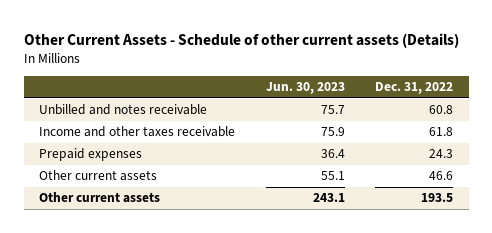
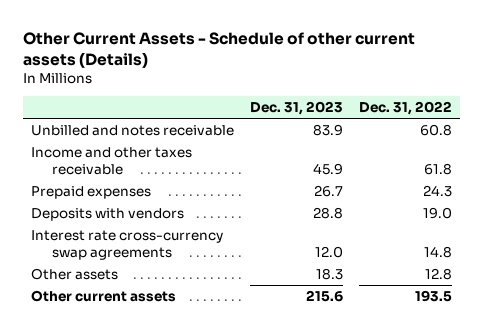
[265,82,345,95] Jun. 30, 2023 -> none
none -> [249,101,343,116] Dec. 31, 2023
none -> [30,207,184,221] Deposits with vendors
none -> [30,229,223,261] Interest rate cross-currency swap agreements
[39,170,158,182] Other current assets -> [30,267,118,280] Other assets
[429,171,454,181] 46.6 -> [424,267,452,280] 12.8

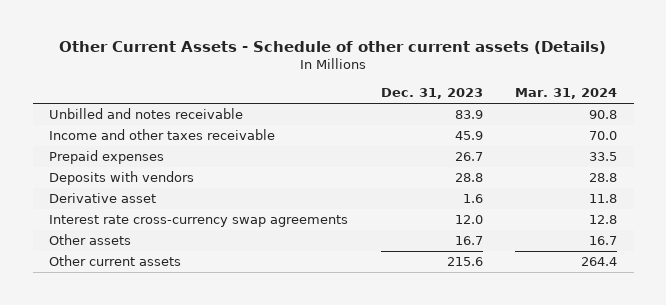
[358,101,452,116] Dec. 31, 2022 -> none
none -> [515,88,618,100] Mar. 31, 2024
none -> [48,193,156,204] Derivative asset
[315,267,343,280] 18.3 -> [454,236,483,246] 16.7

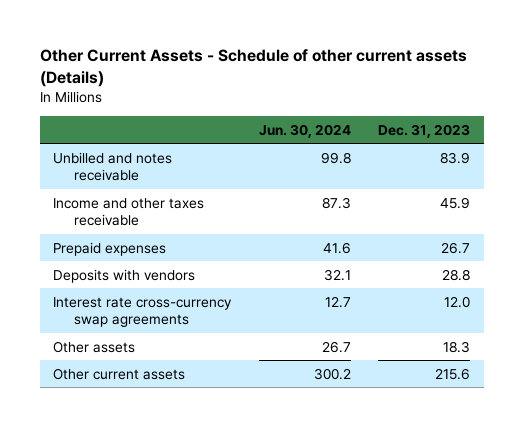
[515,88,618,100] Mar. 31, 2024 -> none
none -> [258,123,351,138] Jun. 30, 2024
[48,193,156,204] Derivative asset -> none
[454,236,483,246] 16.7 -> [443,340,471,353] 18.3

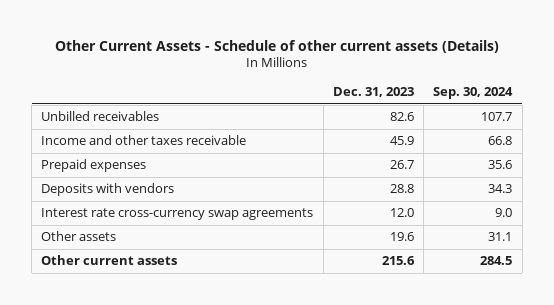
[258,123,351,138] Jun. 30, 2024 -> none
none -> [433,87,514,100] Sep. 30, 2024
[53,151,173,182] Unbilled and notes receivable -> [41,111,160,122] Unbilled receivables
[440,151,471,164] 83.9 -> [389,112,414,122] 82.6
[443,340,471,353] 18.3 -> [389,232,414,242] 19.6

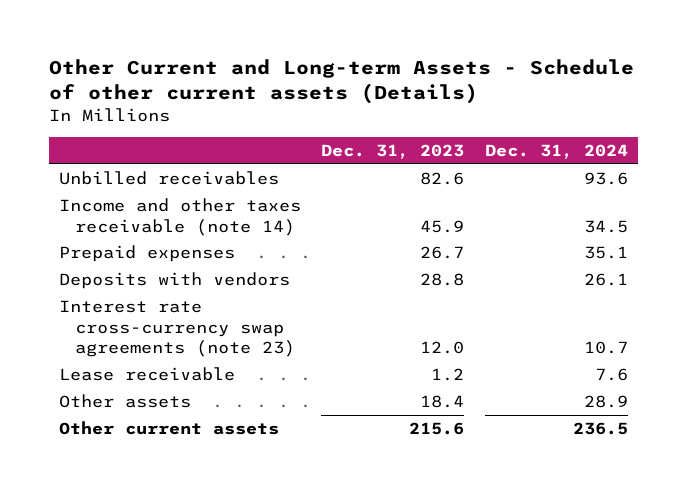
[54,39,499,53] Other Current Assets - Schedule of other current assets (Details) -> [48,58,634,104] Other Current and Long-term Assets - Schedule of other current assets (Details)
[433,87,514,100] Sep. 30, 2024 -> none
none -> [484,143,628,159] Dec. 31, 2024
[41,135,247,146] Income and other taxes receivable -> [58,198,301,236] Income and other taxes receivable (note 14)
[41,208,314,221] Interest rate cross-currency swap agreements -> [58,300,295,358] Interest rate cross-currency swap agreements (note 23)
none -> [58,367,235,382] Lease receivable
[389,232,414,242] 19.6 -> [420,395,465,409] 18.4

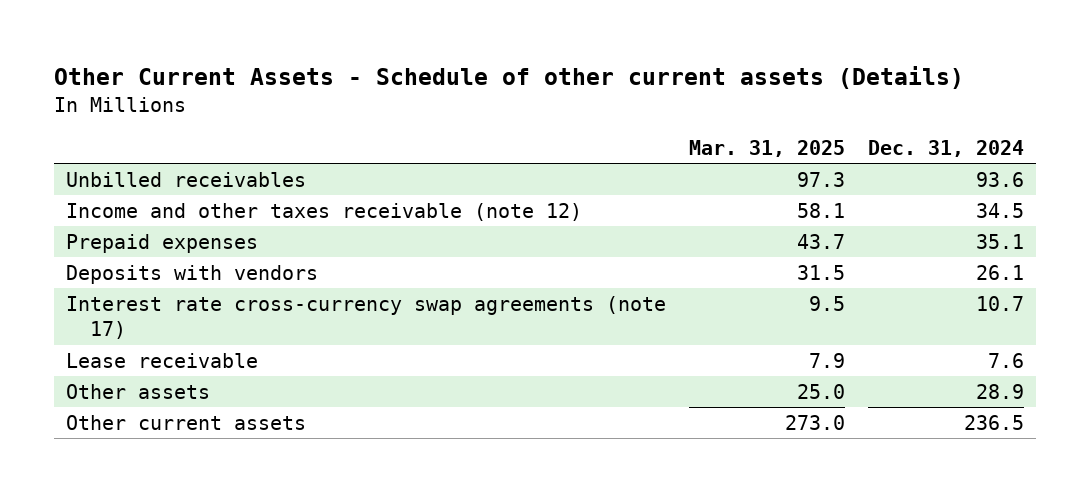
[48,58,634,104] Other Current and Long-term Assets - Schedule of other current assets (Details) -> [54,66,965,90] Other Current Assets - Schedule of other current assets (Details)
[321,143,465,159] Dec. 31, 2023 -> none
none -> [688,139,845,157] Mar. 31, 2025
[58,198,301,236] Income and other taxes receivable (note 14) -> [65,202,582,221] Income and other taxes receivable (note 12)
[58,300,295,358] Interest rate cross-currency swap agreements (note 23) -> [65,295,666,340] Interest rate cross-currency swap agreements (note 17)

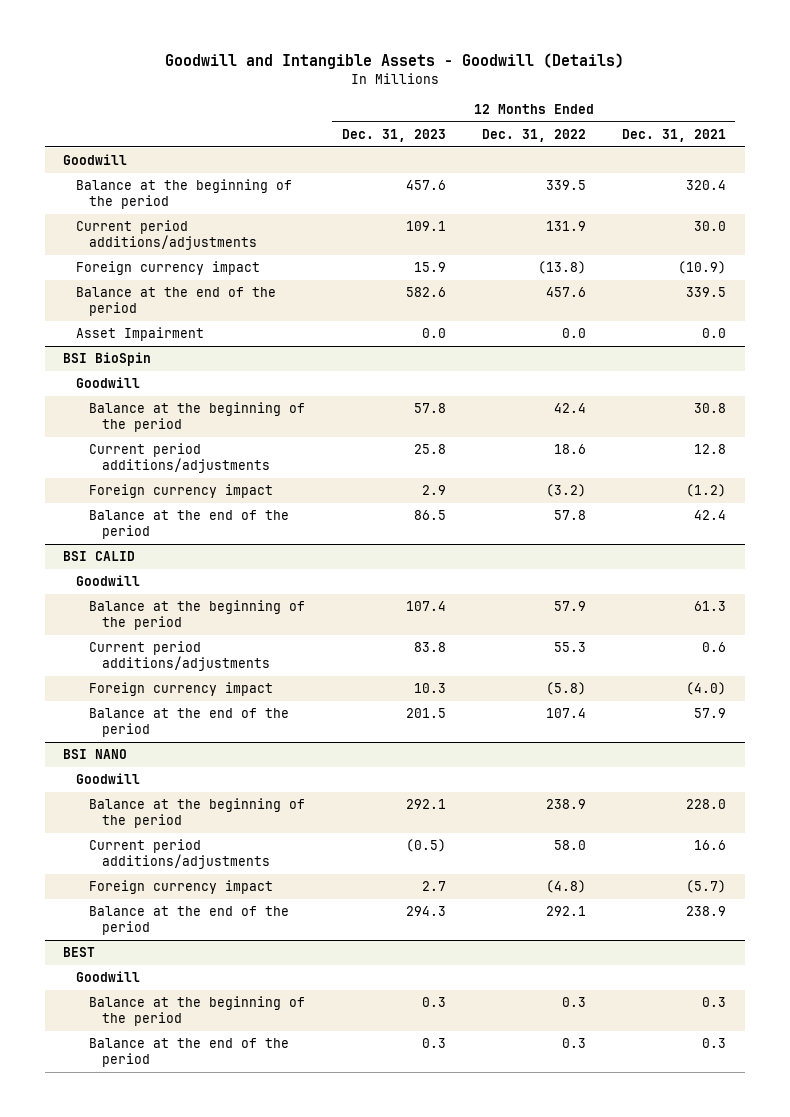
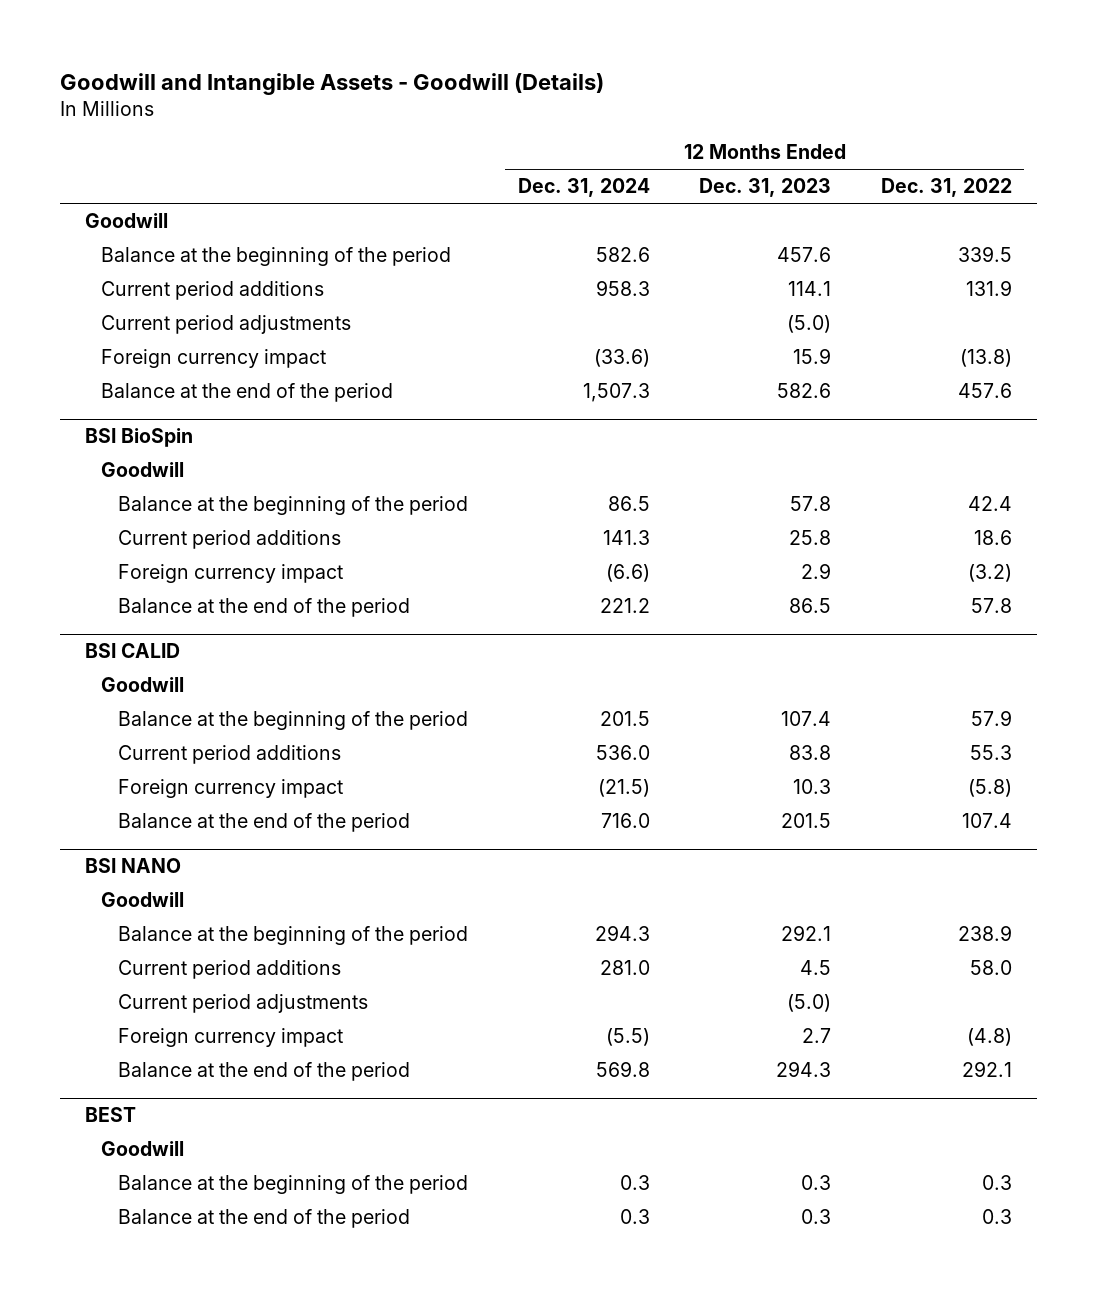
[622,128,727,142] Dec. 31, 2021 -> none
none -> [517,178,650,198] Dec. 31, 2024
[76,220,258,251] Current period additions/adjustments -> [101,281,325,301] Current period additions
[405,221,446,232] 109.1 -> [788,281,832,297] 114.1
none -> [101,315,352,335] Current period adjustments
[76,327,205,342] Asset Impairment -> none
[89,443,271,474] Current period additions/adjustments -> [118,530,342,550] Current period additions
[89,641,271,672] Current period additions/adjustments -> [118,745,342,765] Current period additions
[89,839,271,870] Current period additions/adjustments -> [118,960,342,980] Current period additions
[405,839,446,853] (0.5) -> [800,960,832,976] 4.5
none -> [118,994,369,1014] Current period adjustments

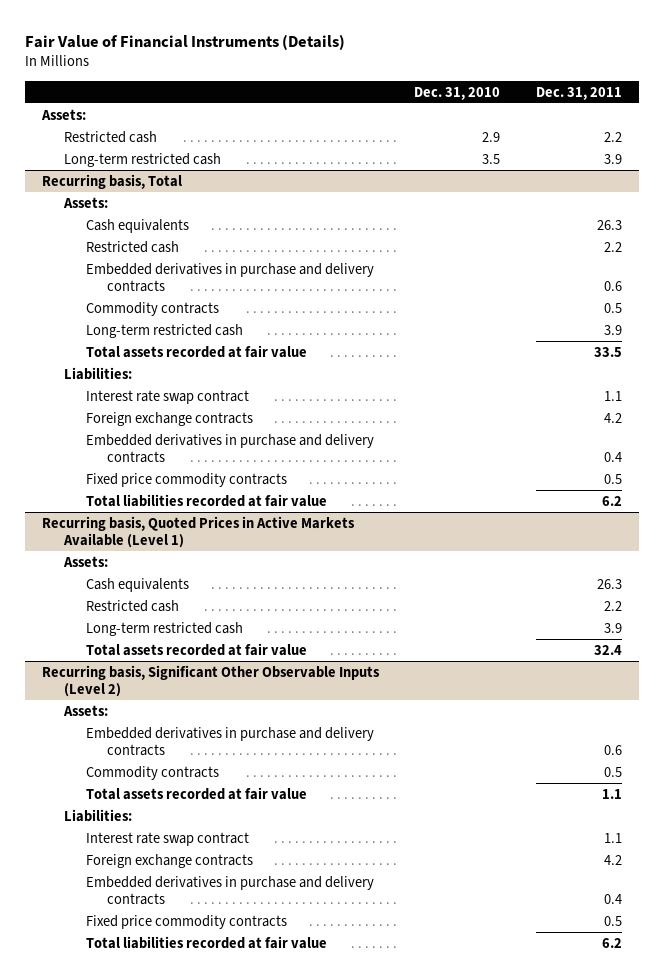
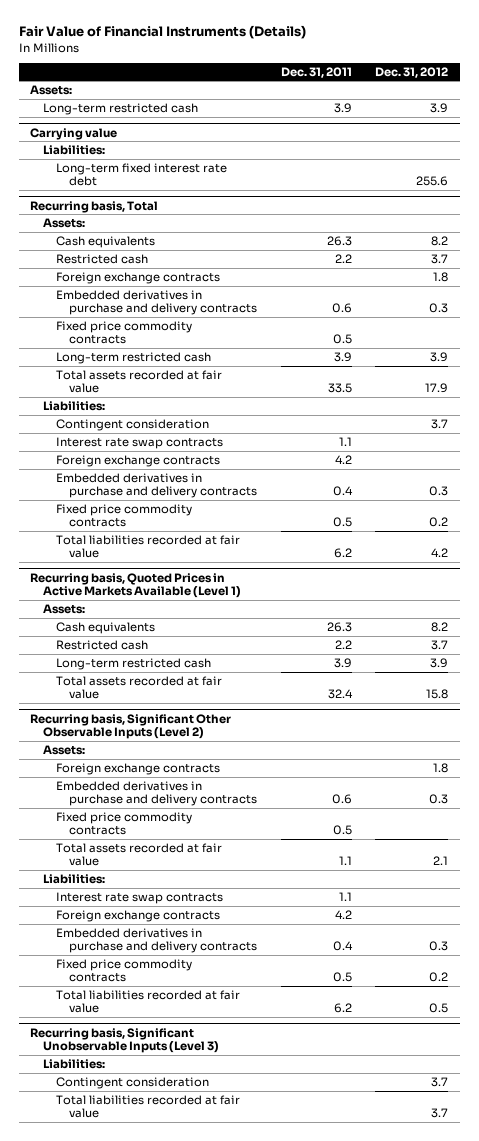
[414,86,501,100] Dec. 31, 2010 -> none
none -> [375,66,449,78] Dec. 31, 2012
[63,130,157,143] Restricted cash -> none
none -> [30,127,118,140] Carrying value
none -> [43,144,106,155] Liabilities:
none -> [56,162,228,187] Long-term fixed interest rate debt
none -> [56,271,221,284] Foreign exchange contracts
[85,301,219,316] Commodity contracts -> [56,320,193,345] Fixed price commodity contracts
none -> [56,418,210,431] Contingent consideration
[85,389,249,404] Interest rate swap contract -> [56,436,224,449] Interest rate swap contracts
none -> [56,762,221,775] Foreign exchange contracts
[85,765,219,780] Commodity contracts -> [56,811,193,836] Fixed price commodity contracts
[85,831,249,846] Interest rate swap contract -> [56,891,224,904] Interest rate swap contracts
none -> [30,1027,220,1054] Recurring basis, Significant Unobservable Inputs (Level 3)
none -> [43,1058,106,1069] Liabilities:
none -> [56,1076,210,1089] Contingent consideration
none -> [56,1094,241,1119] Total liabilities recorded at fair value

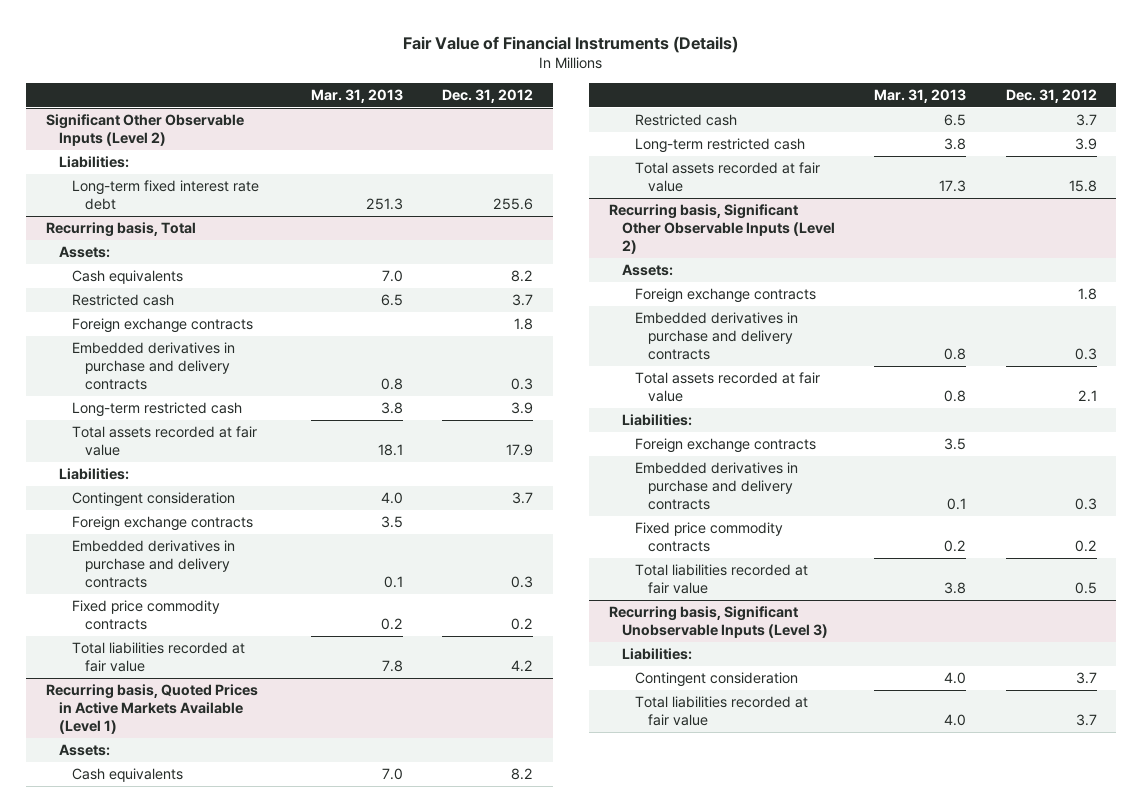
[280,66,352,78] Dec. 31, 2011 -> none
none -> [311,88,404,103] Mar. 31, 2013
[30,84,73,95] Assets: -> none
[43,102,199,115] Long-term restricted cash -> none
[30,127,118,140] Carrying value -> none
none -> [45,114,244,147] Significant Other Observable Inputs (Level 2)
[56,320,193,345] Fixed price commodity contracts -> none
[56,436,224,449] Interest rate swap contracts -> none
[56,811,193,836] Fixed price commodity contracts -> none
[56,891,224,904] Interest rate swap contracts -> none

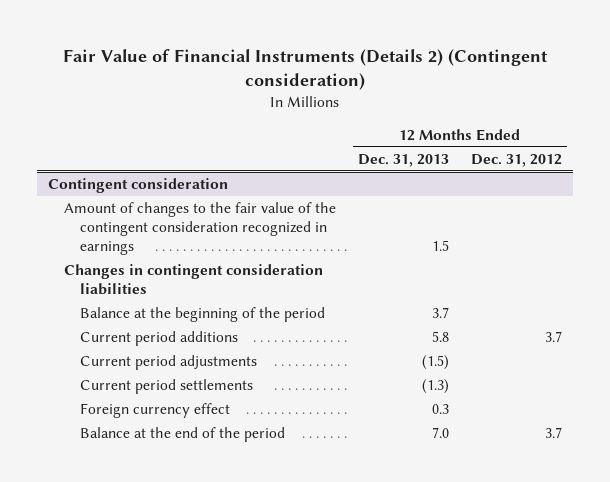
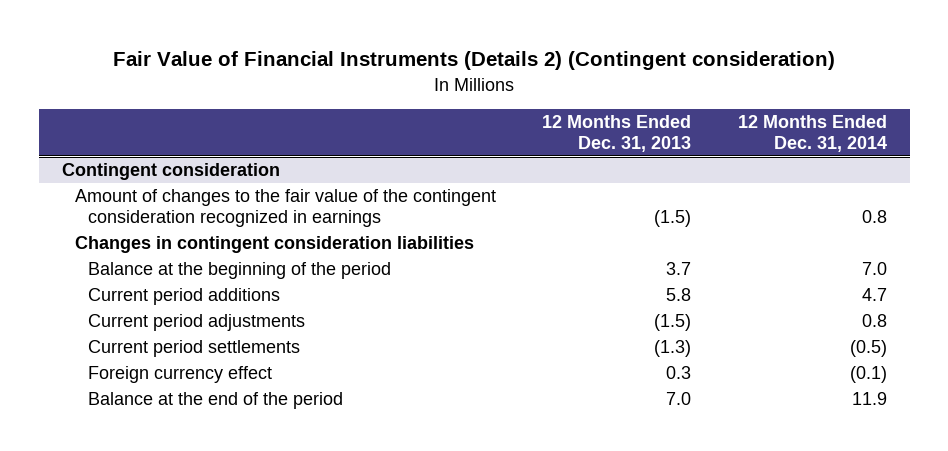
[470,153,562,167] Dec. 31, 2012 -> none
none -> [737,114,887,152] 12 Months Ended Dec. 31, 2014
[431,239,449,251] 1.5 -> [654,210,692,228] (1.5)

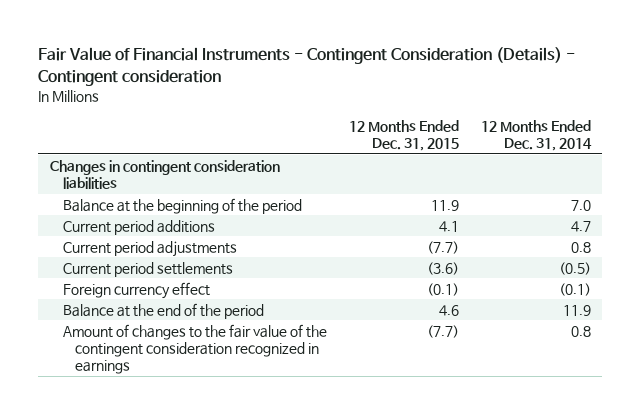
[113,51,836,71] Fair Value of Financial Instruments (Details 2) (Contingent consideration) -> [38,47,576,86] Fair Value of Financial Instruments - Contingent Consideration (Details) - Contingent consideration
[542,114,692,152] 12 Months Ended Dec. 31, 2013 -> none
none -> [348,119,459,151] 12 Months Ended Dec. 31, 2015
[61,163,280,181] Contingent consideration -> none
[74,189,496,228] Amount of changes to the fair value of the contingent consideration recognized in earnings -> none
none -> [62,323,327,375] Amount of changes to the fair value of the contingent consideration recognized in earnings

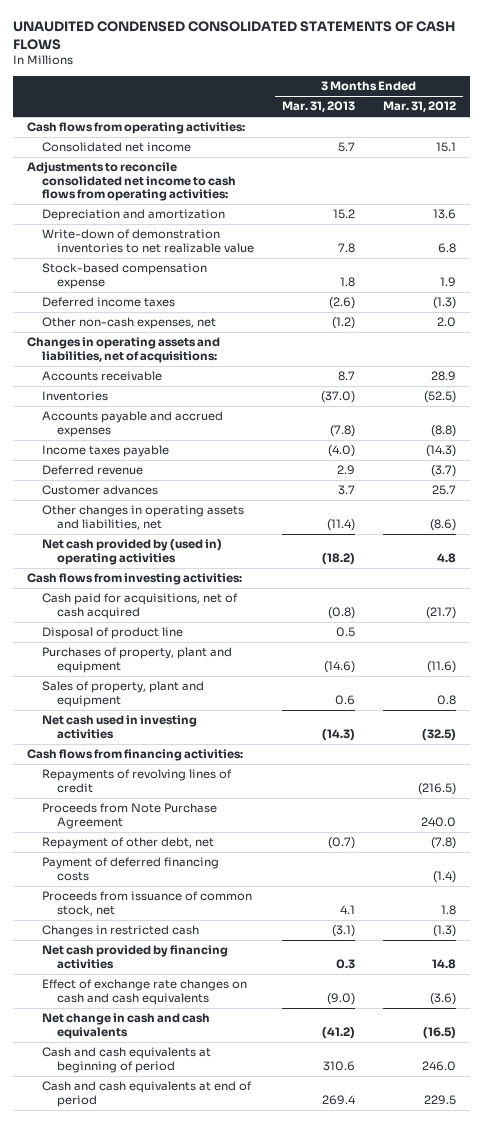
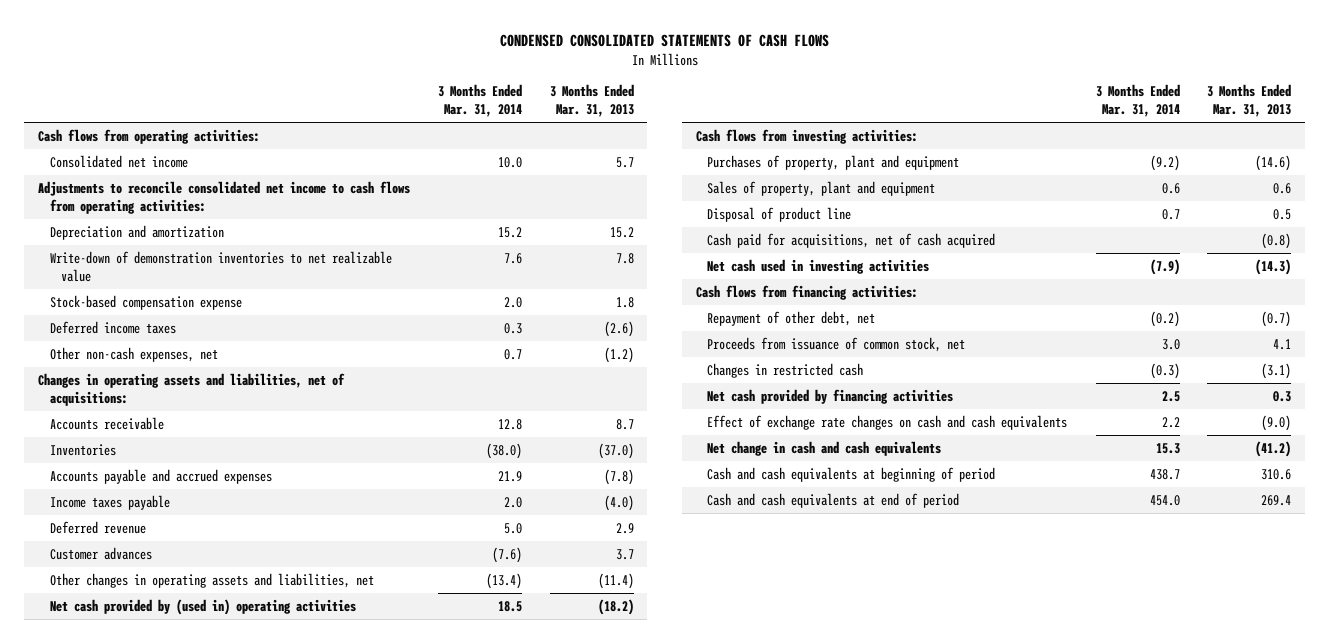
[12,20,455,50] UNAUDITED CONDENSED CONSOLIDATED STATEMENTS OF CASH FLOWS -> [499,33,829,47] CONDENSED CONSOLIDATED STATEMENTS OF CASH FLOWS
[383,101,457,113] Mar. 31, 2012 -> none
none -> [437,84,522,118] 3 Months Ended Mar. 31, 2014
[41,627,183,640] Disposal of product line -> [707,207,852,223] Disposal of product line
[41,593,238,619] Cash paid for acquisitions, net of cash acquired -> [707,233,996,249] Cash paid for acquisitions, net of cash acquired
[41,769,232,793] Repayments of revolving lines of credit -> none
[41,803,217,829] Proceeds from Note Purchase Agreement -> none
[41,857,219,881] Payment of deferred financing costs -> none

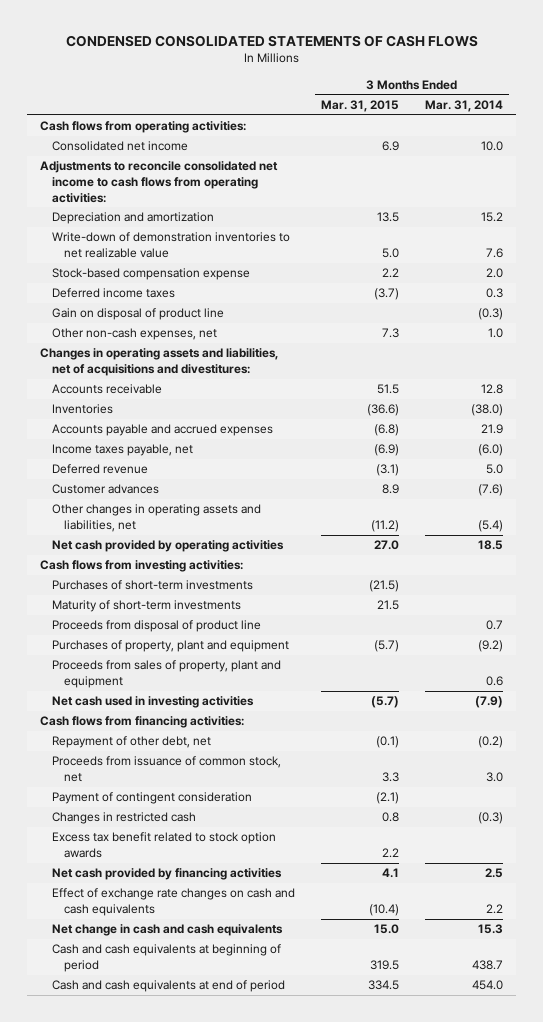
[549,84,634,118] 3 Months Ended Mar. 31, 2013 -> none
none -> [321,99,400,112] Mar. 31, 2015
none -> [52,308,225,321] Gain on disposal of product line
[503,349,522,361] 0.7 -> [487,328,503,339] 1.0
[38,373,346,406] Changes in operating assets and liabilities, net of acquisitions: -> [40,348,279,376] Changes in operating assets and liabilities, net of acquisitions and divestitures:
[49,495,170,511] Income taxes payable -> [52,444,194,457] Income taxes payable, net
[503,497,522,509] 2.0 -> [477,444,503,457] (6.0)
[485,573,522,590] (13.4) -> [477,519,503,532] (5.4)
[49,599,356,616] Net cash provided by (used in) operating activities -> [52,540,285,553] Net cash provided by operating activities
none -> [52,580,254,591] Purchases of short-term investments
none -> [52,600,242,613] Maturity of short-term investments
none -> [52,620,262,633] Proceeds from disposal of product line
[707,207,852,223] Disposal of product line -> none
[707,233,996,249] Cash paid for acquisitions, net of cash acquired -> none
[707,181,936,197] Sales of property, plant and equipment -> [52,660,282,688] Proceeds from sales of property, plant and equipment
none -> [52,792,253,805] Payment of contingent consideration
none -> [52,832,277,858] Excess tax benefit related to stock option awards

